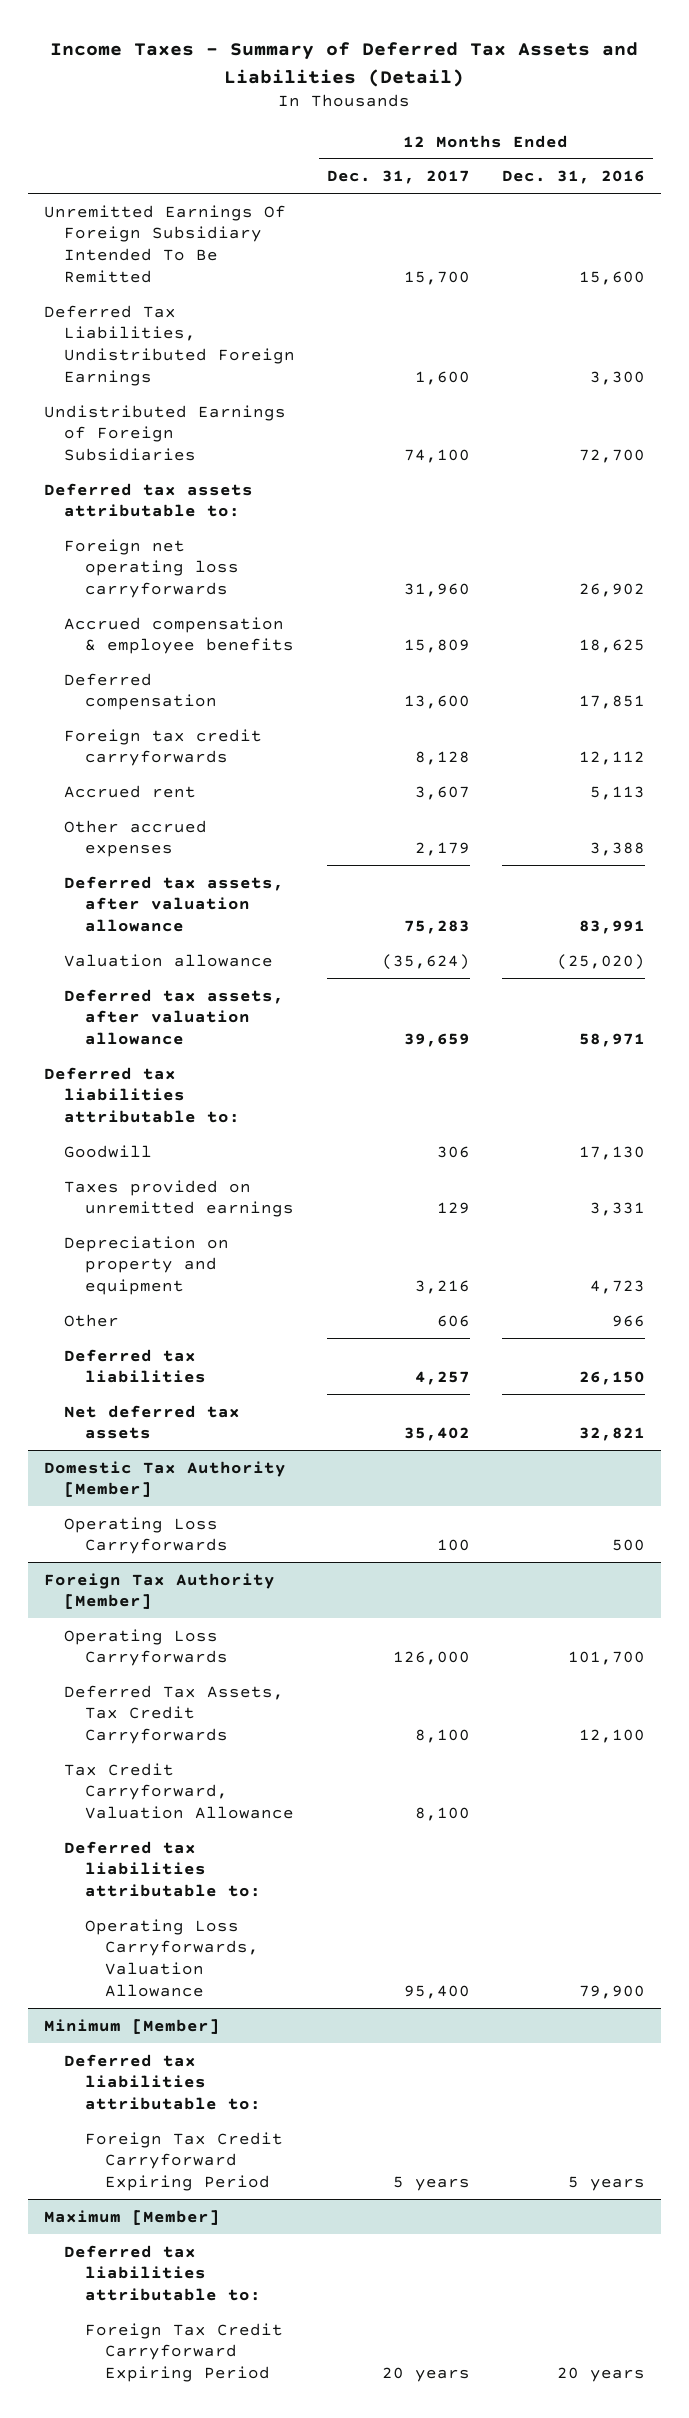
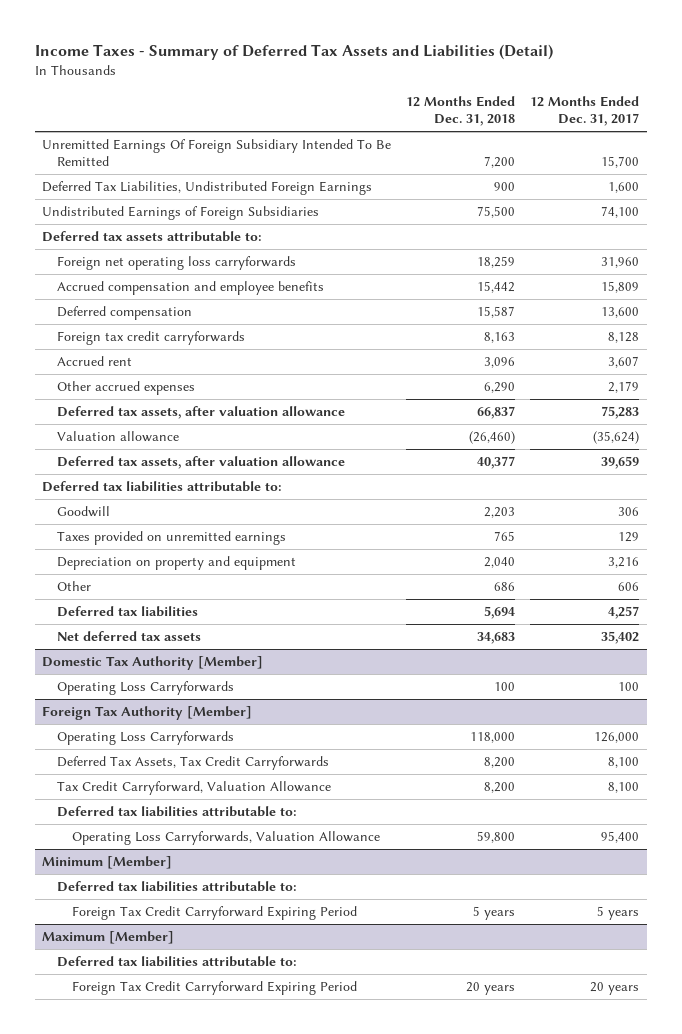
[501,170,645,185] Dec. 31, 2016 -> none
none -> [406,95,516,126] 12 Months Ended Dec. 31, 2018
[64,616,294,655] Accrued compensation & employee benefits -> [57,281,325,296] Accrued compensation and employee benefits

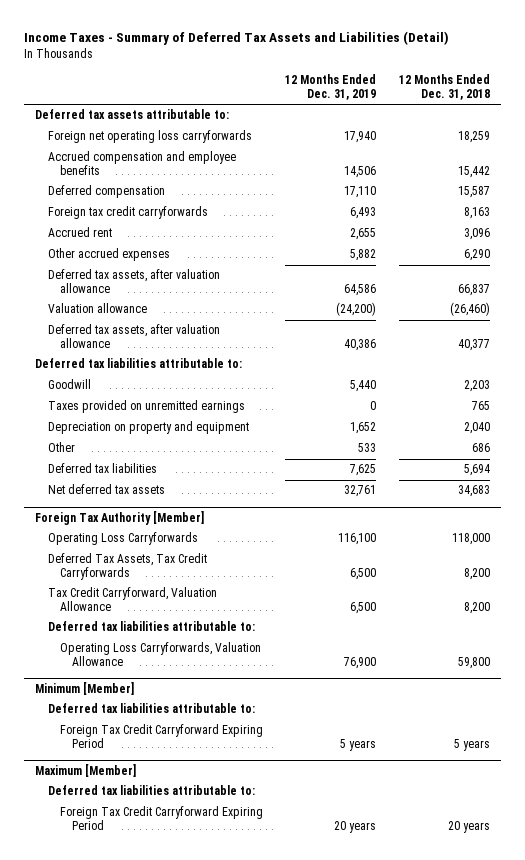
[530,95,640,126] 12 Months Ended Dec. 31, 2017 -> none
none -> [285,74,377,100] 12 Months Ended Dec. 31, 2019
[42,139,392,167] Unremitted Earnings Of Foreign Subsidiary Intended To Be Remitted -> none
[42,181,373,196] Deferred Tax Liabilities, Undistributed Foreign Earnings -> none
[42,206,320,221] Undistributed Earnings of Foreign Subsidiaries -> none
[42,656,264,671] Domestic Tax Authority [Member] -> none
[57,681,235,696] Operating Loss Carryforwards -> none

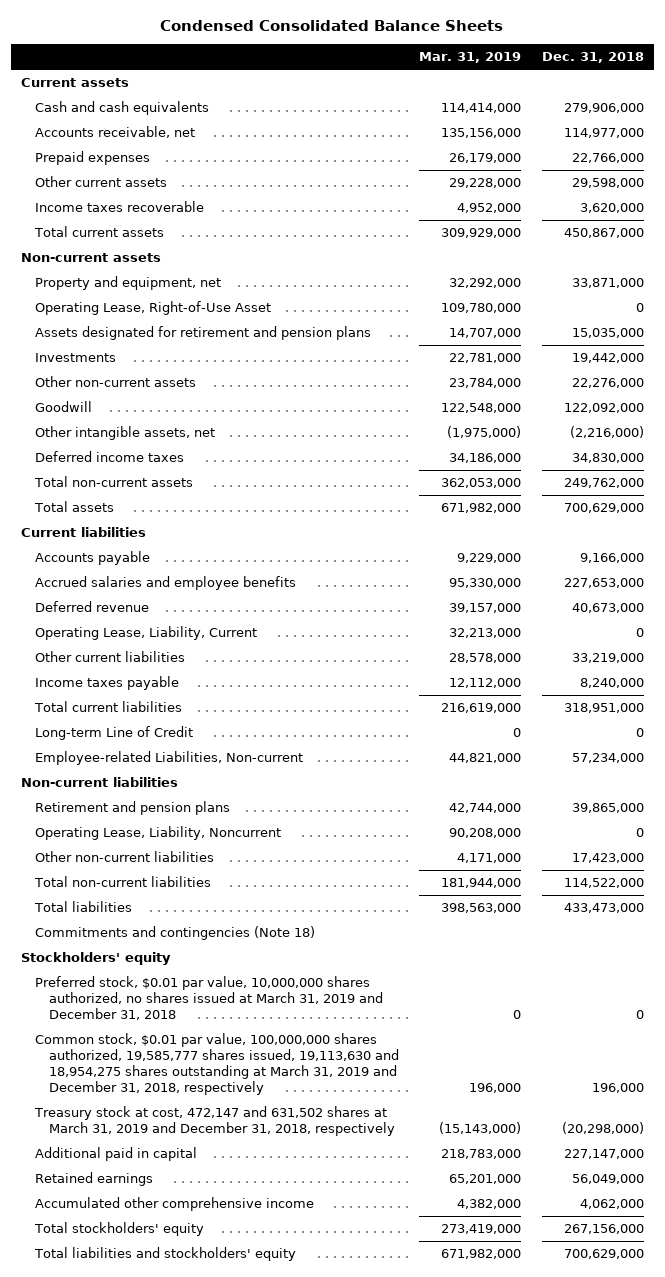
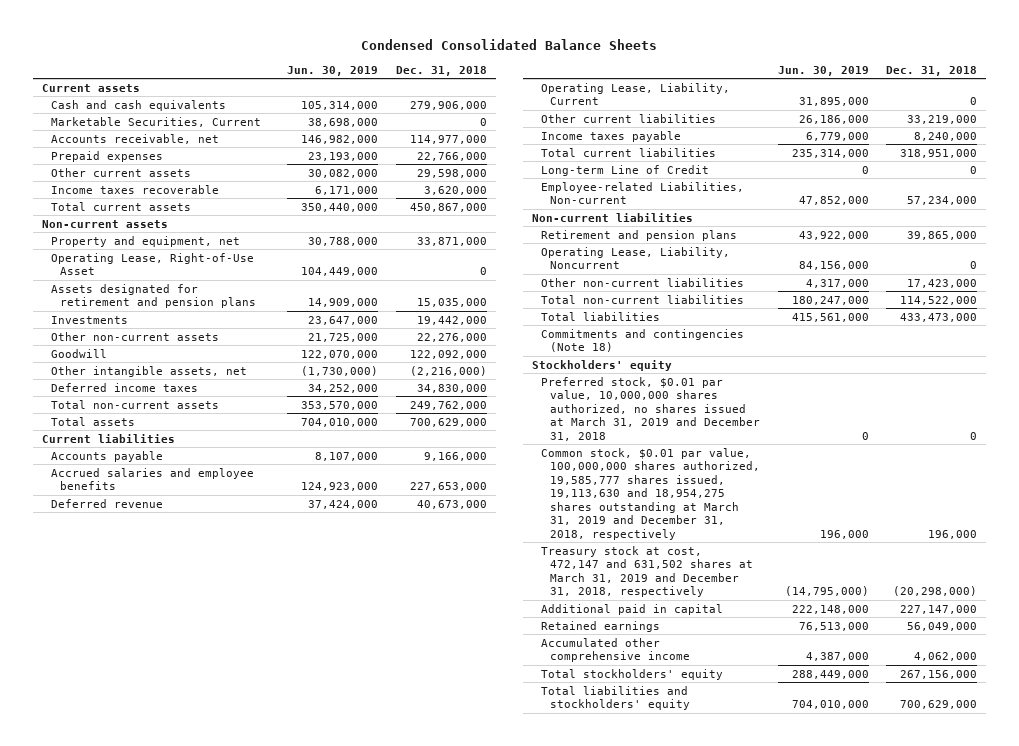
[419,52,522,64] Mar. 31, 2019 -> none
none -> [287,65,379,76] Jun. 30, 2019
none -> [50,116,261,127] Marketable Securities, Current

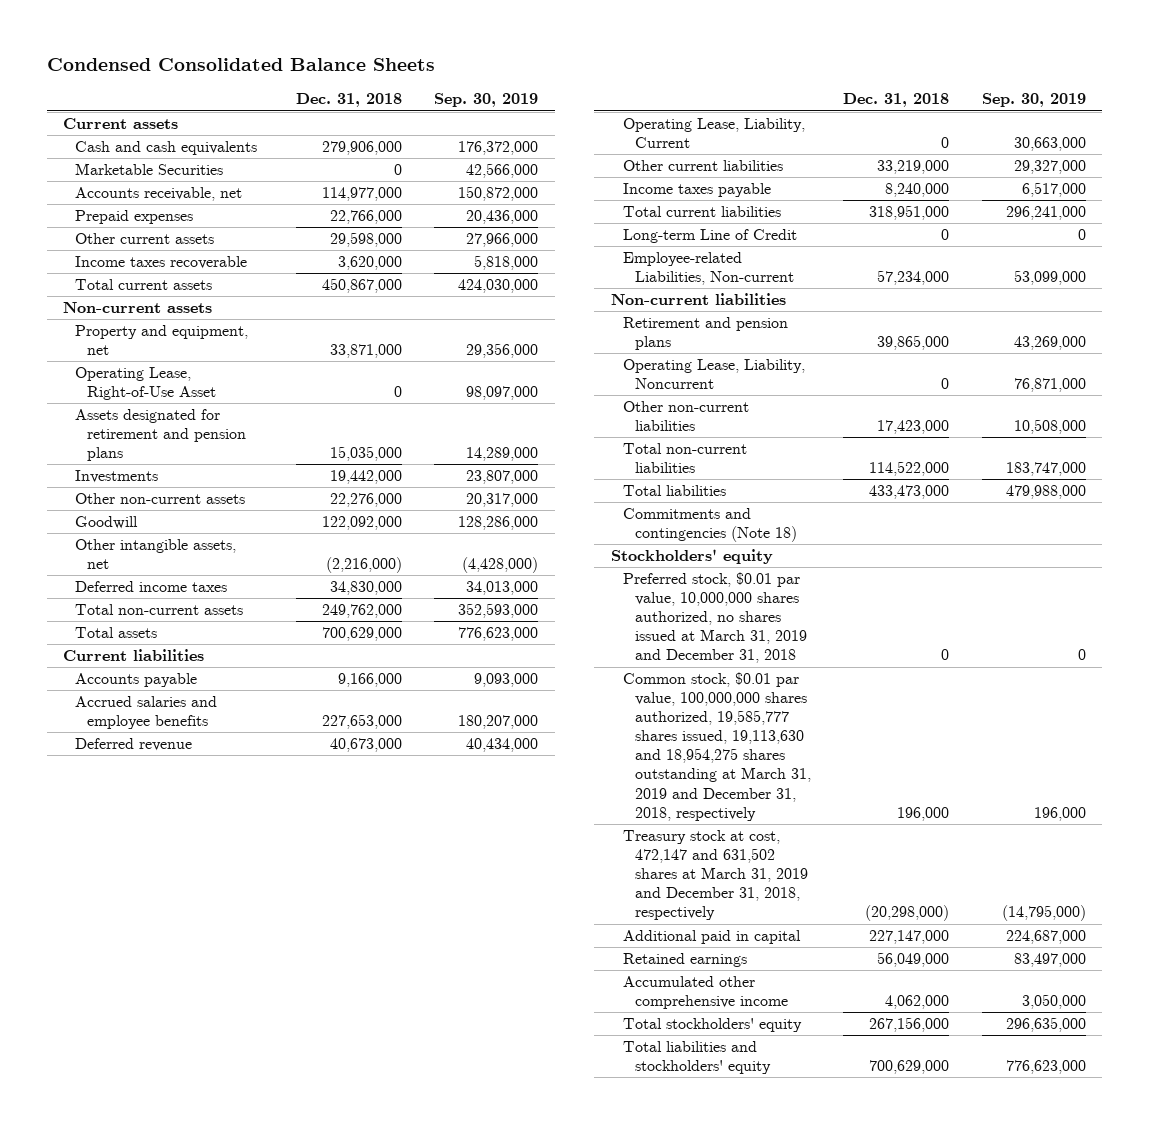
[287,65,379,76] Jun. 30, 2019 -> none
none -> [434,93,539,108] Sep. 30, 2019
[50,116,261,127] Marketable Securities, Current -> [74,163,223,176] Marketable Securities

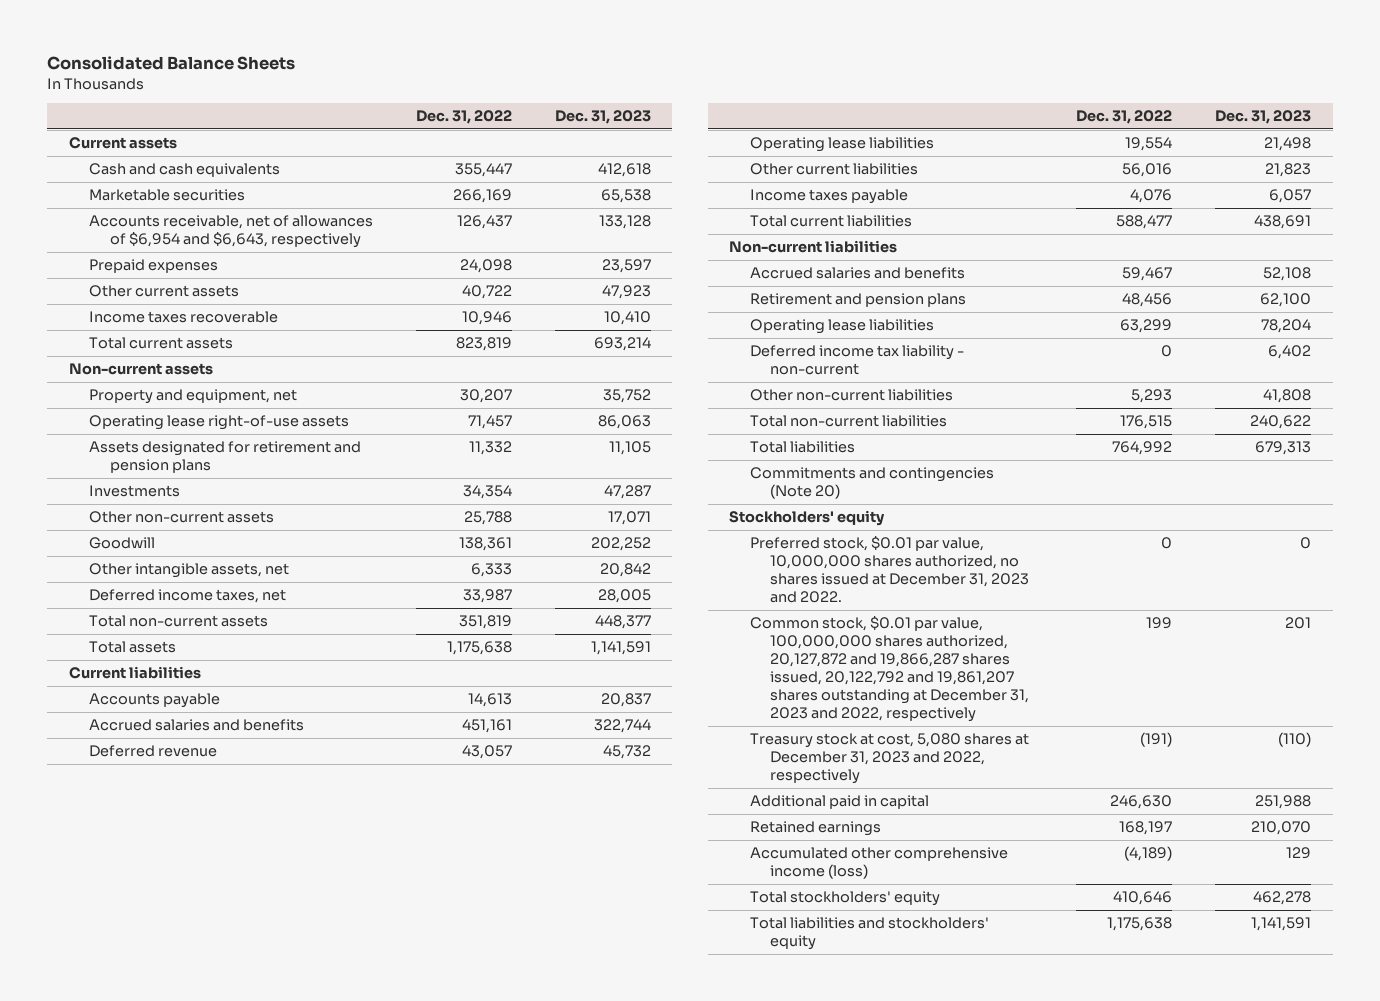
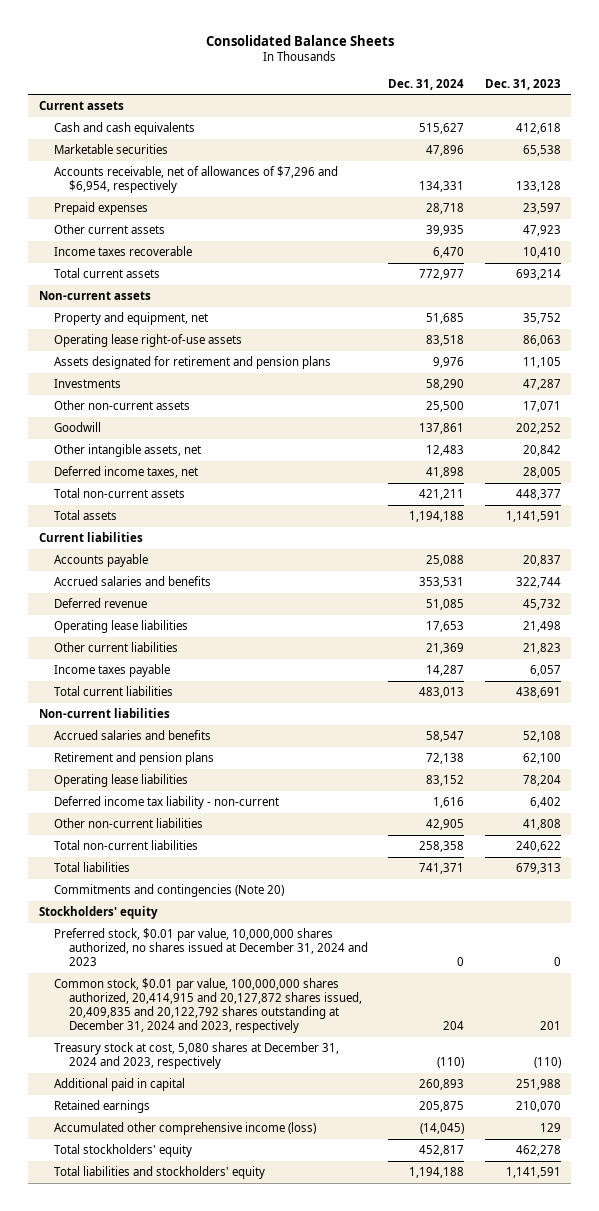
[415,110,512,125] Dec. 31, 2022 -> none
none -> [388,78,465,90] Dec. 31, 2024
[89,215,374,249] Accounts receivable, net of allowances of $6,954 and $6,643, respectively -> [53,166,338,193] Accounts receivable, net of allowances of $7,296 and $6,954, respectively
[749,536,1030,604] Preferred stock, $0.01 par value, 10,000,000 shares authorized, no shares issued at December 31, 2023 and 2022. -> [53,928,368,966] Preferred stock, $0.01 par value, 10,000,000 shares authorized, no shares issued at December 31, 2024 and 2023
[749,616,1030,722] Common stock, $0.01 par value, 100,000,000 shares authorized, 20,127,872 and 19,866,287 shares issued, 20,122,792 and 19,861,207 shares outstanding at December 31, 2023 and 2022, respectively -> [53,978,362,1033] Common stock, $0.01 par value, 100,000,000 shares authorized, 20,414,915 and 20,127,872 shares issued, 20,409,835 and 20,122,792 shares outstanding at December 31, 2024 and 2023, respectively
[749,733,1029,785] Treasury stock at cost, 5,080 shares at December 31, 2023 and 2022, respectively -> [53,1042,339,1069] Treasury stock at cost, 5,080 shares at December 31, 2024 and 2023, respectively

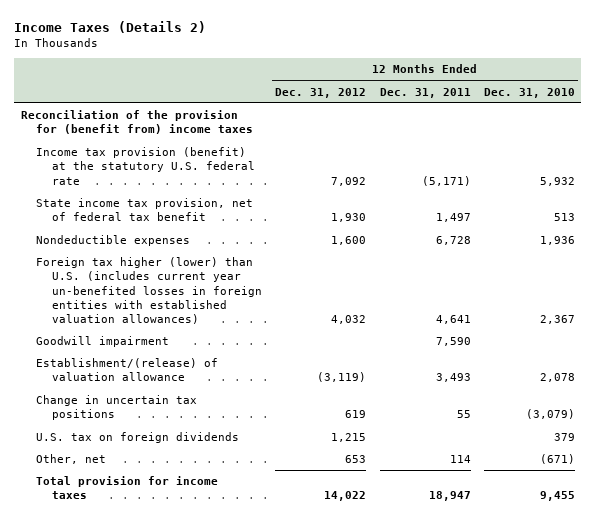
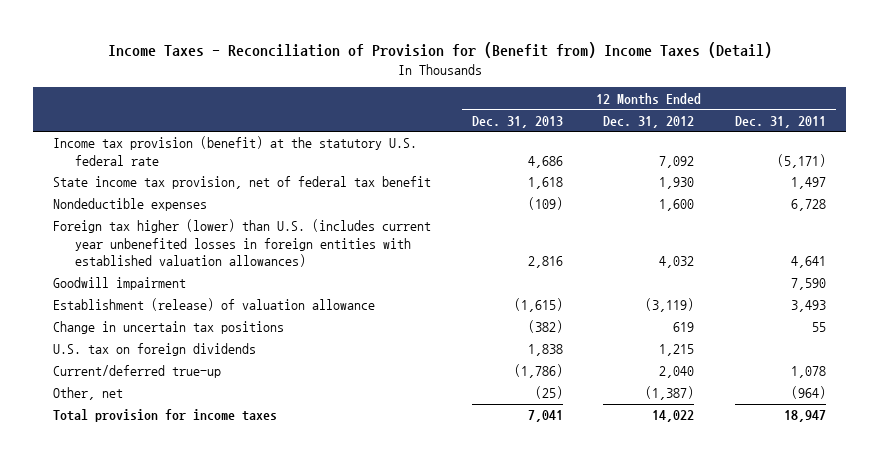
[14,20,207,33] Income Taxes (Details 2) -> [107,41,772,58] Income Taxes - Reconciliation of Provision for (Benefit from) Income Taxes (Detail)
[483,87,575,98] Dec. 31, 2010 -> none
none -> [471,115,563,128] Dec. 31, 2013
[20,110,254,135] Reconciliation of the provision for (benefit from) income taxes -> none
[36,257,263,324] Foreign tax higher (lower) than U.S. (includes current year un-benefited losses in foreign entities with established valuation allowances) -> [53,219,432,268] Foreign tax higher (lower) than U.S. (includes current year unbenefited losses in foreign entities with established valuation allowances)
[36,358,219,382] Establishment/(release) of valuation allowance -> [53,298,376,312] Establishment (release) of valuation allowance
none -> [53,365,222,379] Current/deferred true-up
[345,455,367,464] 653 -> [645,386,695,401] (1,387)
[449,455,471,464] 114 -> [790,386,826,400] (964)

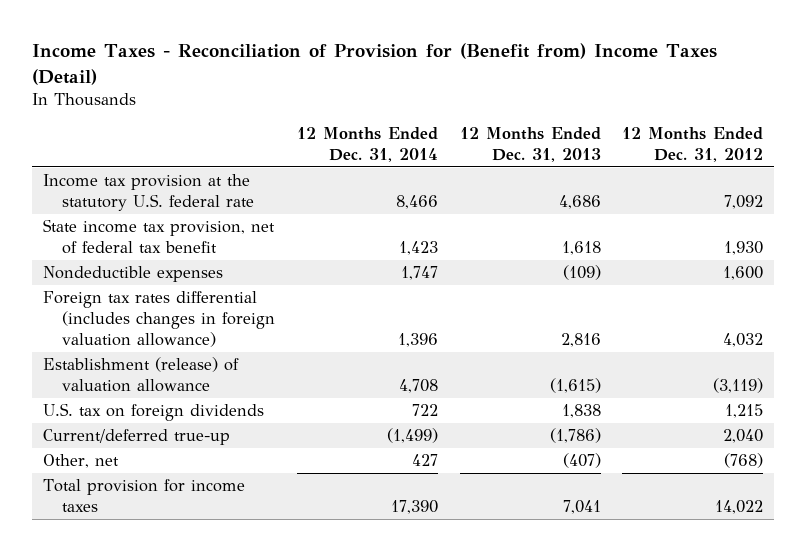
[734,115,826,128] Dec. 31, 2011 -> none
none -> [296,127,438,163] 12 Months Ended Dec. 31, 2014
[53,136,418,166] Income tax provision (benefit) at the statutory U.S. federal rate -> [42,174,254,211] Income tax provision at the statutory U.S. federal rate
[53,277,187,291] Goodwill impairment -> none
[53,219,432,268] Foreign tax higher (lower) than U.S. (includes current year unbenefited losses in foreign entities with established valuation allowances) -> [42,291,275,347] Foreign tax rates differential (includes changes in foreign valuation allowance)
[53,321,285,335] Change in uncertain tax positions -> none
[534,386,563,400] (25) -> [562,453,601,469] (407)
[645,386,695,401] (1,387) -> [724,453,764,469] (768)

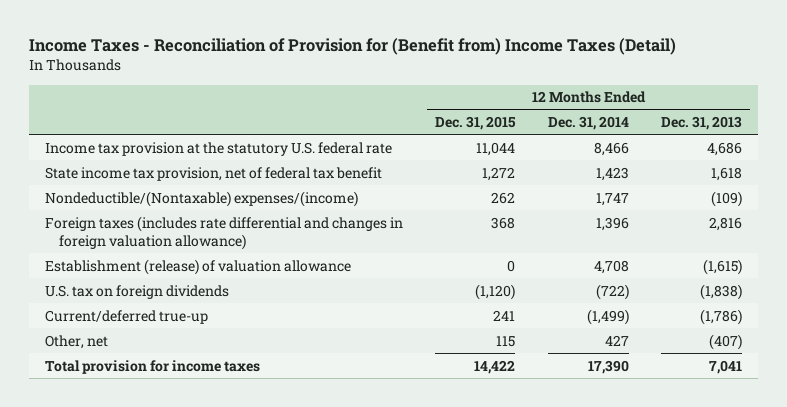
[622,127,764,163] 12 Months Ended Dec. 31, 2012 -> none
none -> [435,115,517,130] Dec. 31, 2015
[42,266,223,283] Nondeductible expenses -> [45,190,359,207] Nondeductible/(Nontaxable) expenses/(income)
[42,291,275,347] Foreign tax rates differential (includes changes in foreign valuation allowance) -> [45,215,404,250] Foreign taxes (includes rate differential and changes in foreign valuation allowance)
[411,404,438,417] 722 -> [595,283,629,300] (722)
[561,404,601,419] 1,838 -> [699,283,742,300] (1,838)

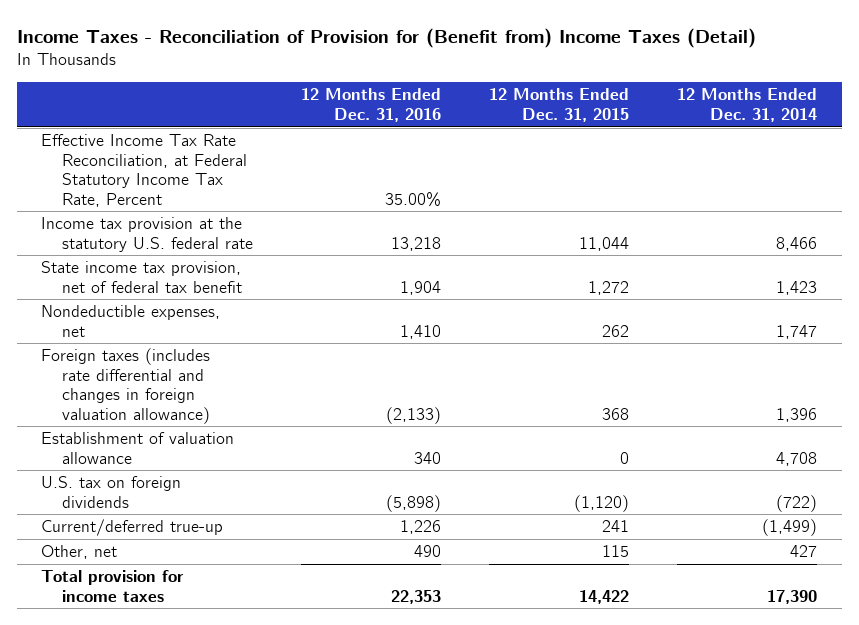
[660,115,742,130] Dec. 31, 2013 -> none
none -> [300,88,441,122] 12 Months Ended Dec. 31, 2016
none -> [41,134,247,207] Effective Income Tax Rate Reconciliation, at Federal Statutory Income Tax Rate, Percent
[45,190,359,207] Nondeductible/(Nontaxable) expenses/(income) -> [41,305,221,337] Nondeductible expenses, net
[45,258,352,275] Establishment (release) of valuation allowance -> [41,432,235,464] Establishment of valuation allowance

